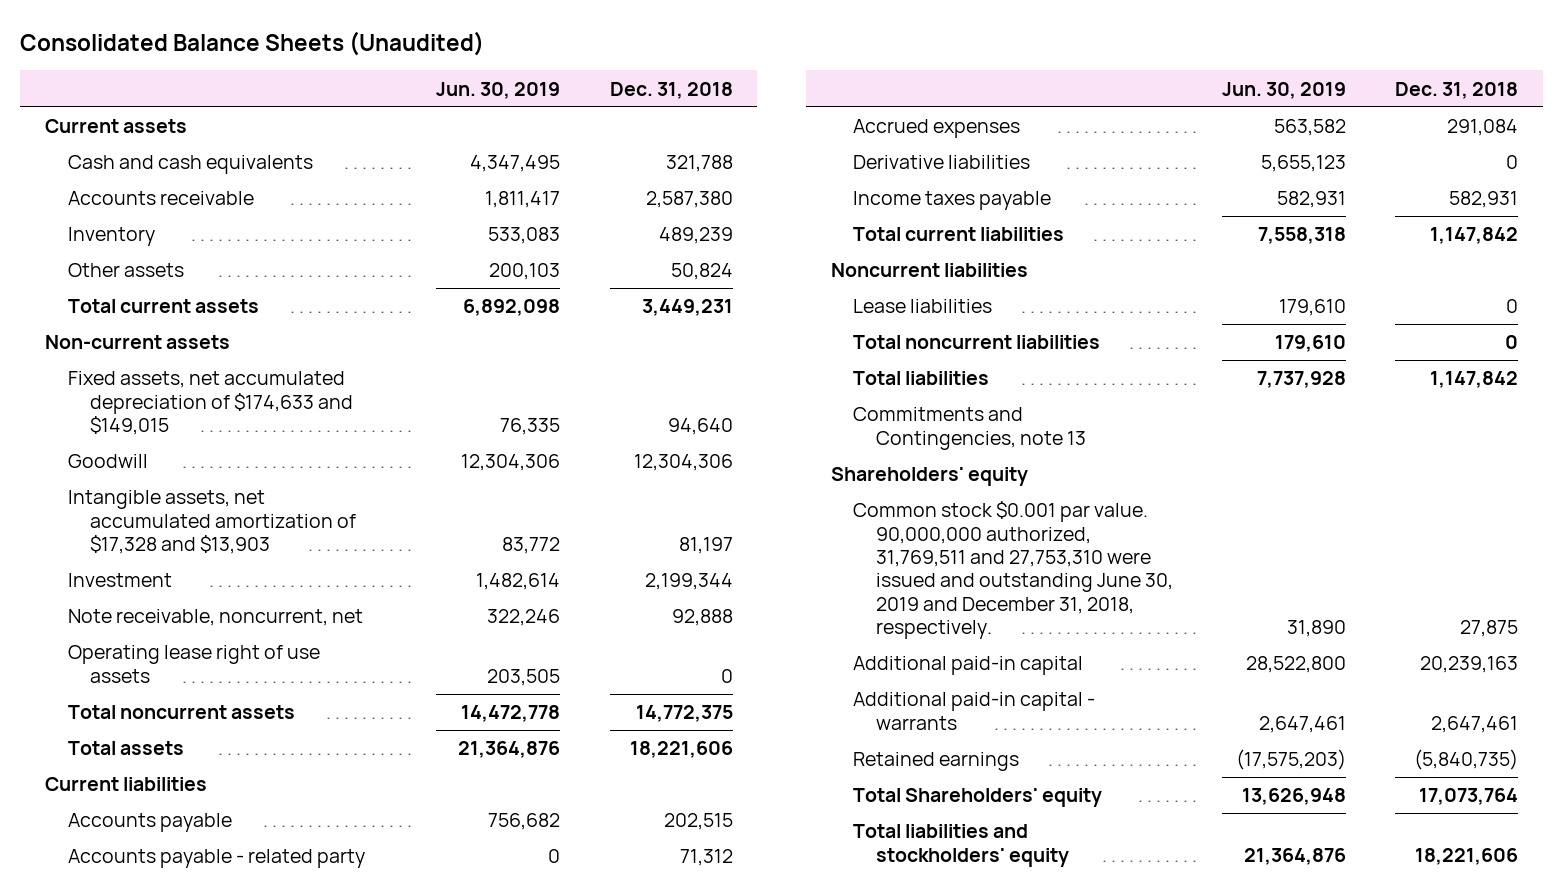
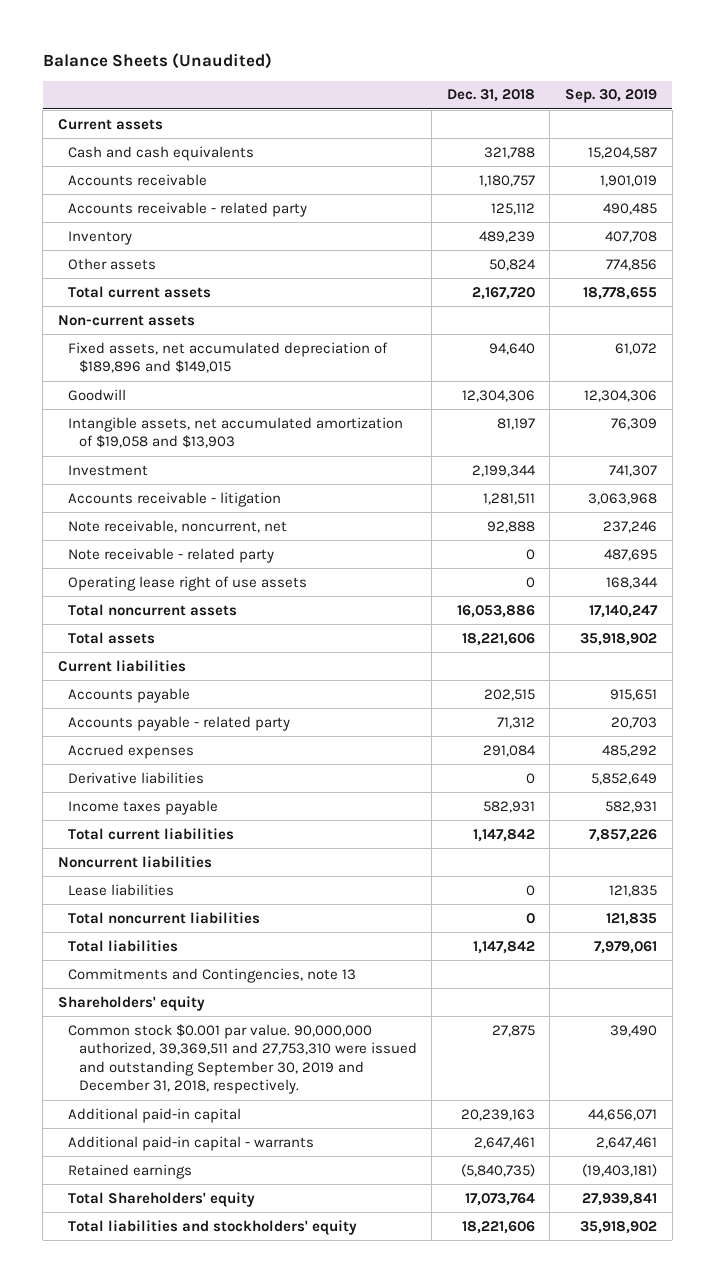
[20,30,485,56] Consolidated Balance Sheets (Unaudited) -> [42,52,272,69] Balance Sheets (Unaudited)
[436,81,561,99] Jun. 30, 2019 -> none
none -> [565,89,658,104] Sep. 30, 2019
[645,191,733,209] 2,587,380 -> [478,174,535,187] 1,180,757
none -> [68,201,308,217] Accounts receivable - related party
[641,299,733,317] 3,449,231 -> [471,286,535,300] 2,167,720
[67,371,354,436] Fixed assets, net accumulated depreciation of $174,633 and $149,015 -> [68,341,389,374] Fixed assets, net accumulated depreciation of $189,896 and $149,015
[67,490,357,555] Intangible assets, net accumulated amortization of $17,328 and $13,903 -> [68,416,404,449] Intangible assets, net accumulated amortization of $19,058 and $13,903
none -> [68,491,282,507] Accounts receivable - litigation
none -> [68,547,275,563] Note receivable - related party
[635,705,733,723] 14,772,375 -> [456,604,535,618] 16,053,886
[853,501,1173,640] Common stock $0.001 par value. 90,000,000 authorized, 31,769,511 and 27,753,310 were issued and outstanding June 30, 2019 and December 31, 2018, respectively. -> [68,1023,417,1095] Common stock $0.001 par value. 90,000,000 authorized, 39,369,511 and 27,753,310 were issued and outstanding September 30, 2019 and December 31, 2018, respectively.

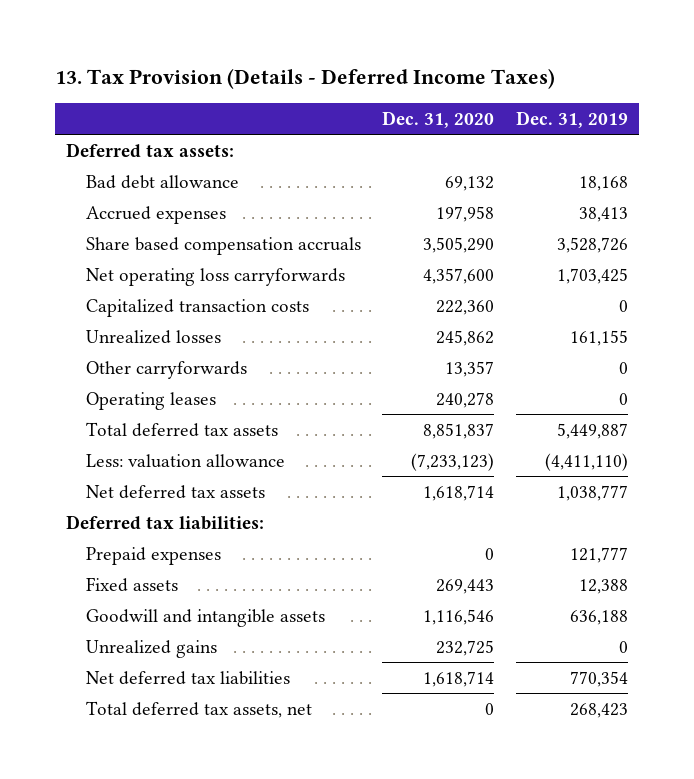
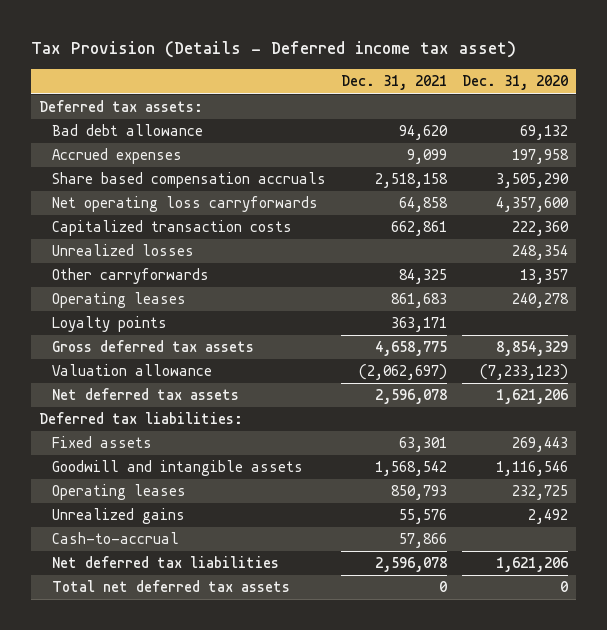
[54,68,555,90] 13. Tax Provision (Details - Deferred Income Taxes) -> [31,41,517,59] Tax Provision (Details - Deferred income tax asset)
[516,110,629,128] Dec. 31, 2019 -> none
none -> [341,75,448,91] Dec. 31, 2021
[436,329,495,346] 245,862 -> [512,245,569,261] 248,354
none -> [52,316,168,333] Loyalty points
[85,421,278,437] Total deferred tax assets -> [52,340,255,353] Gross deferred tax assets
[423,422,495,439] 8,851,837 -> [496,341,569,357] 8,854,329
[85,453,285,468] Less: valuation allowance -> [52,364,213,377] Valuation allowance
[423,484,495,501] 1,618,714 -> [496,389,569,405] 1,621,206
[85,546,221,565] Prepaid expenses -> none
none -> [52,484,187,501] Operating leases
[436,639,495,656] 232,725 -> [528,509,569,525] 2,492
none -> [52,532,180,545] Cash-to-accrual
[423,670,495,687] 1,618,714 -> [496,557,569,573] 1,621,206
[85,700,312,718] Total deferred tax assets, net -> [52,580,291,593] Total net deferred tax assets

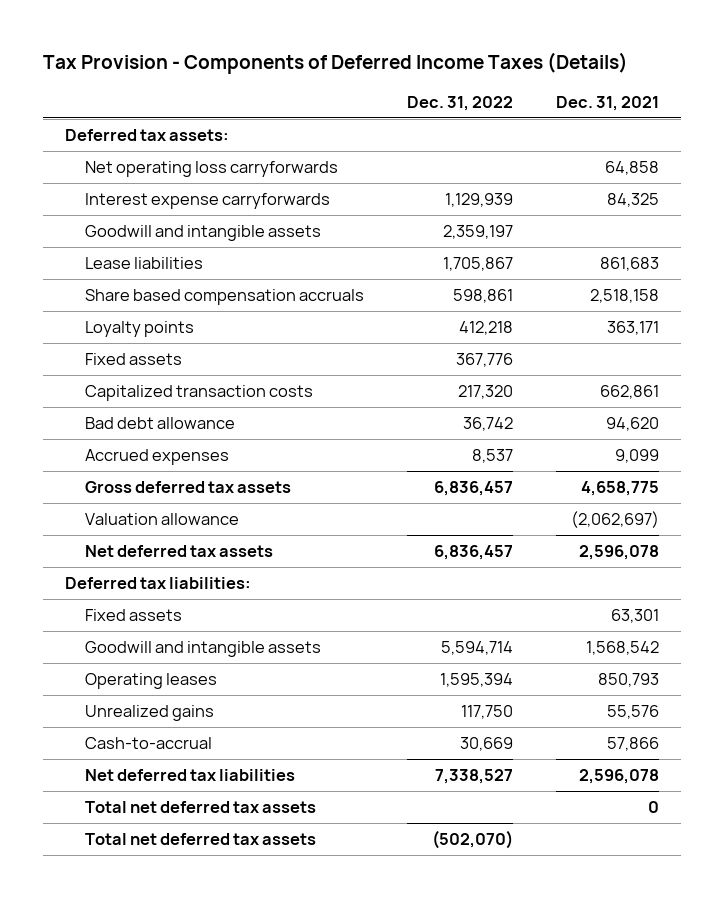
[31,41,517,59] Tax Provision (Details - Deferred income tax asset) -> [43,52,629,75] Tax Provision - Components of Deferred Income Taxes (Details)
[462,75,569,91] Dec. 31, 2020 -> none
none -> [407,96,514,112] Dec. 31, 2022
[52,244,195,257] Unrealized losses -> none
[52,268,210,285] Other carryforwards -> [84,193,330,210] Interest expense carryforwards
none -> [84,225,321,242] Goodwill and intangible assets
[52,292,187,309] Operating leases -> [84,257,203,270] Lease liabilities
[52,172,327,189] Share based compensation accruals -> [84,289,364,306] Share based compensation accruals
none -> [84,353,182,366] Fixed assets
[52,220,293,237] Capitalized transaction costs -> [84,385,313,402] Capitalized transaction costs
[52,124,204,137] Bad debt allowance -> [84,417,235,430] Bad debt allowance
[52,148,183,165] Accrued expenses -> [84,449,229,466] Accrued expenses
none -> [84,833,316,846] Total net deferred tax assets

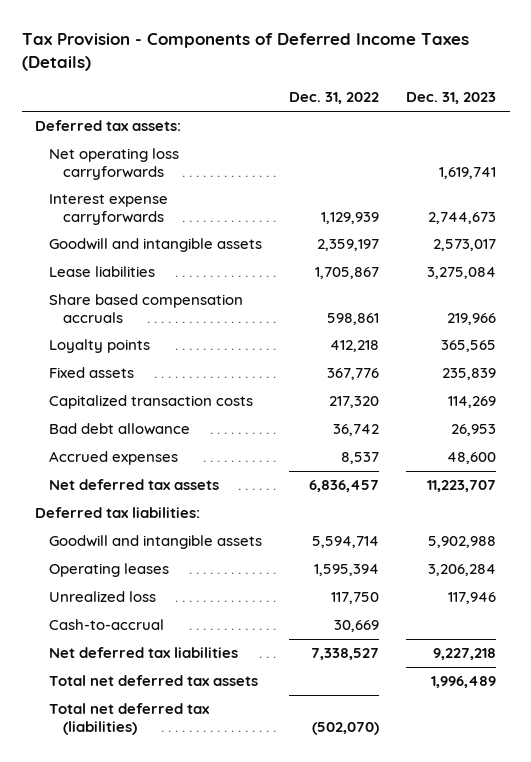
[556,96,660,112] Dec. 31, 2021 -> none
none -> [406,92,497,105] Dec. 31, 2023
[84,481,291,494] Gross deferred tax assets -> none
[84,513,239,526] Valuation allowance -> none
[84,609,182,622] Fixed assets -> none
[84,705,214,722] Unrealized gains -> [49,591,157,603] Unrealized loss
[84,833,316,846] Total net deferred tax assets -> [49,703,211,735] Total net deferred tax (liabilities)

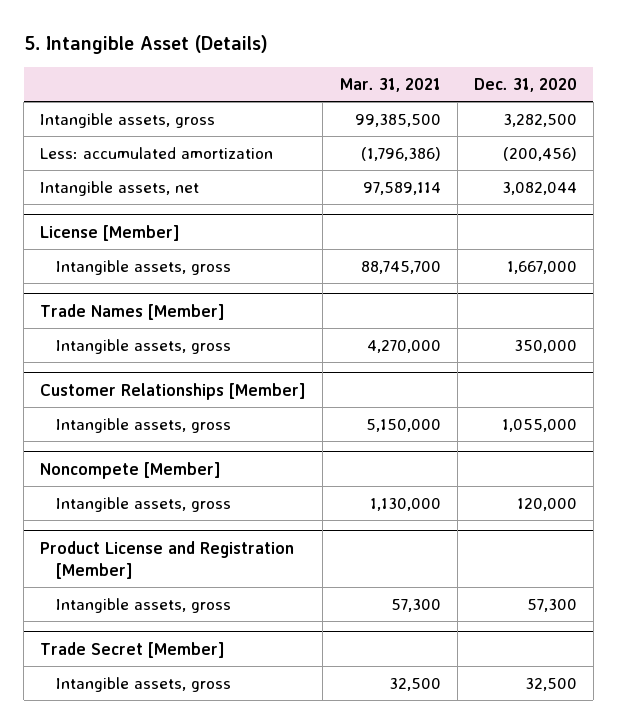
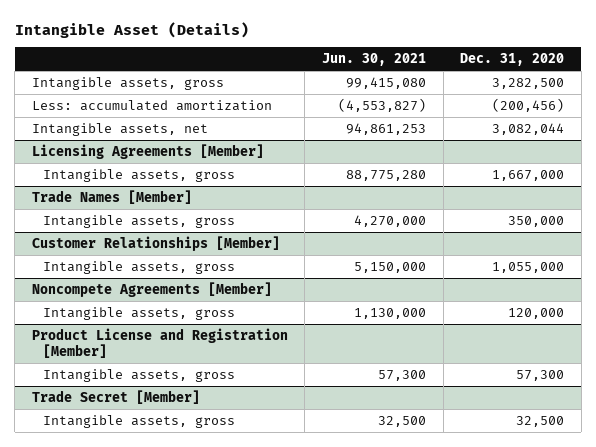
[23,35,268,55] 5. Intangible Asset (Details) -> [14,21,249,38] Intangible Asset (Details)
[339,77,441,92] Mar. 31, 2021 -> none
none -> [321,53,426,67] Jun. 30, 2021
[40,224,181,241] License [Member] -> none
none -> [31,143,264,159] Licensing Agreements [Member]
[40,461,222,479] Noncompete [Member] -> [31,281,272,297] Noncompete Agreements [Member]

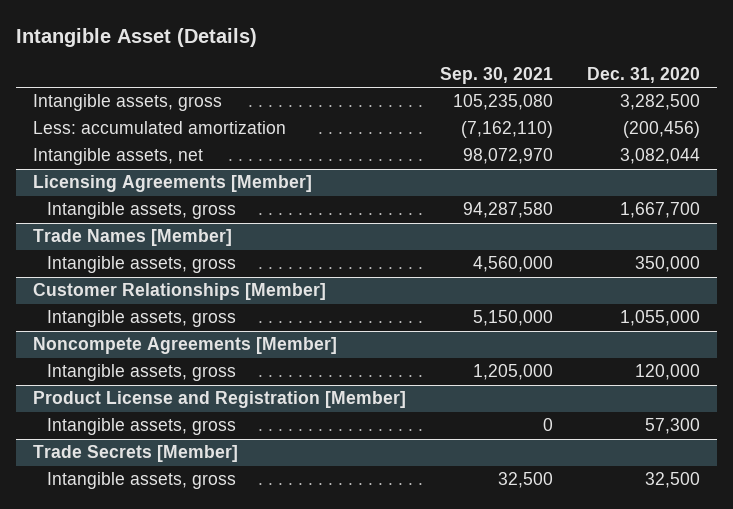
[321,53,426,67] Jun. 30, 2021 -> none
none -> [439,66,553,84] Sep. 30, 2021
[492,169,565,181] 1,667,000 -> [619,202,700,219] 1,667,700
[31,389,200,404] Trade Secret [Member] -> [33,445,239,463] Trade Secrets [Member]

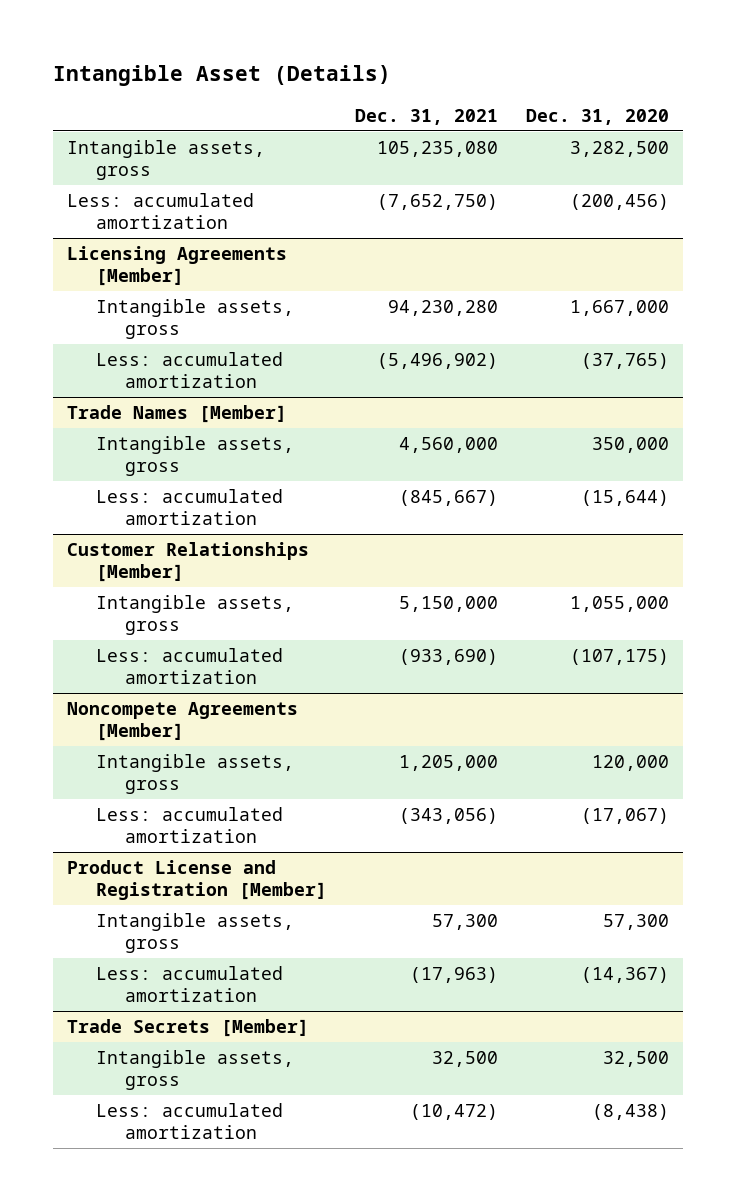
[439,66,553,84] Sep. 30, 2021 -> none
none -> [355,108,499,125] Dec. 31, 2021
[33,148,204,166] Intangible assets, net -> none
[619,202,700,219] 1,667,700 -> [570,300,670,317] 1,667,000
none -> [96,352,284,388] Less: accumulated amortization
none -> [96,489,284,525] Less: accumulated amortization
none -> [96,648,284,684] Less: accumulated amortization
none -> [96,807,284,843] Less: accumulated amortization
none -> [96,966,284,1002] Less: accumulated amortization
none -> [96,1103,284,1139] Less: accumulated amortization

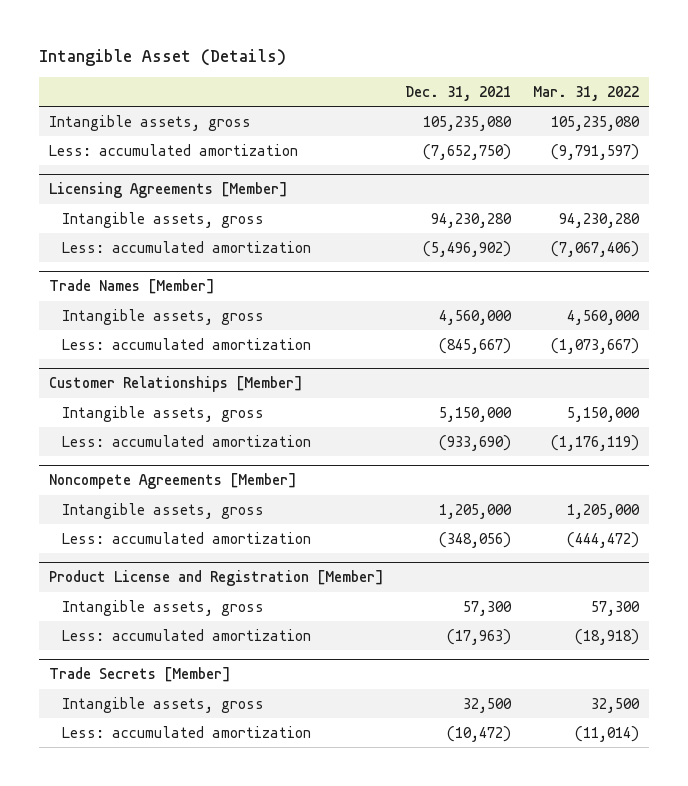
[526,108,670,125] Dec. 31, 2020 -> none
none -> [532,85,639,101] Mar. 31, 2022
[399,808,499,825] (343,056) -> [439,531,512,548] (348,056)

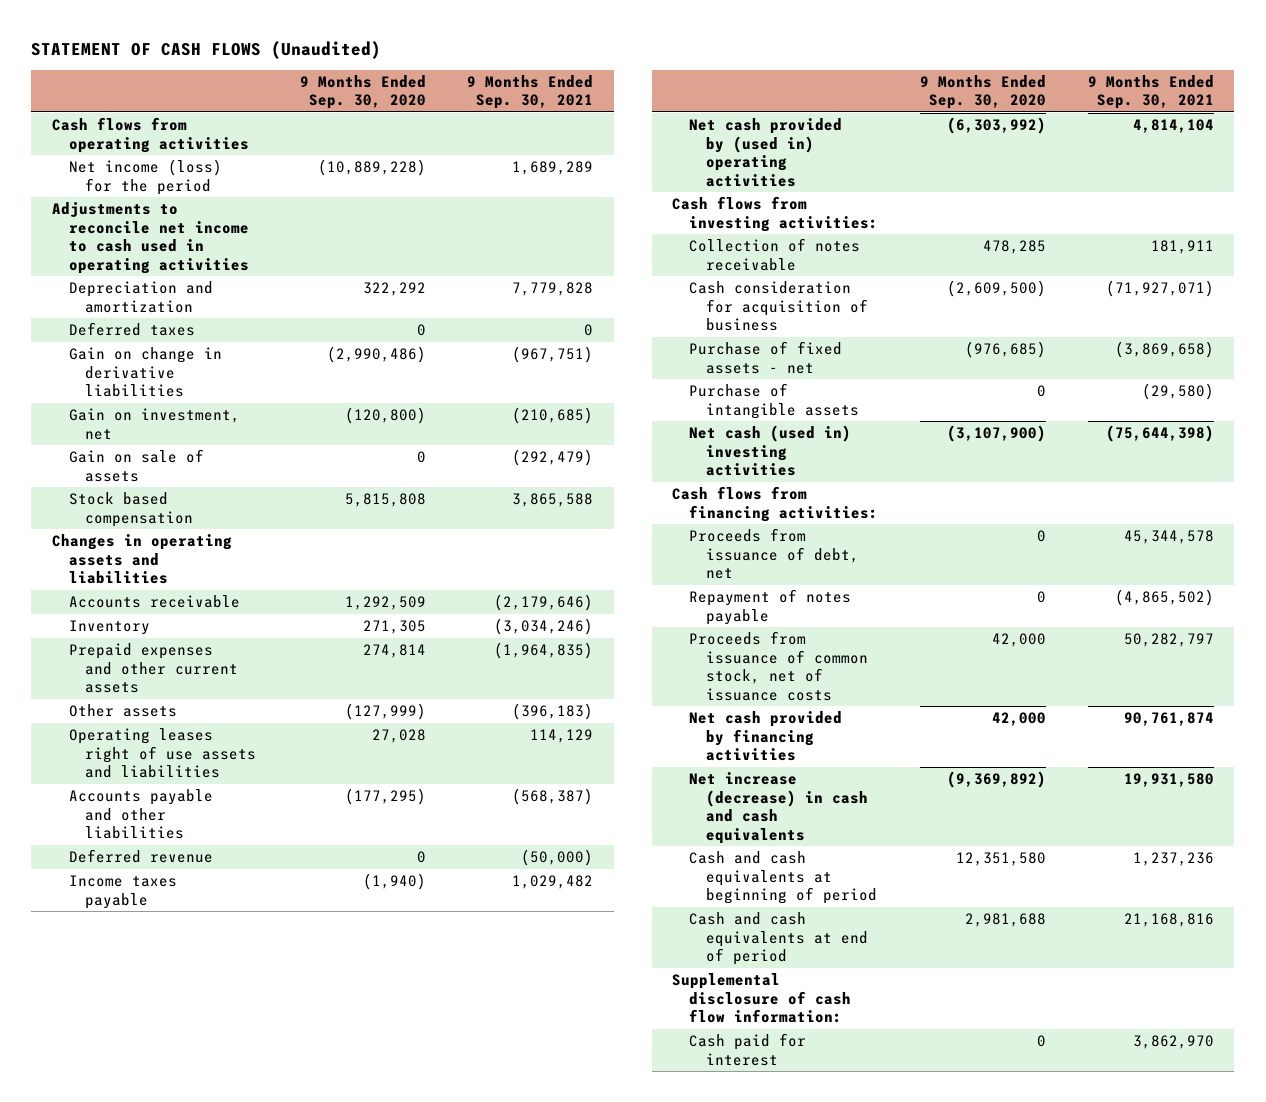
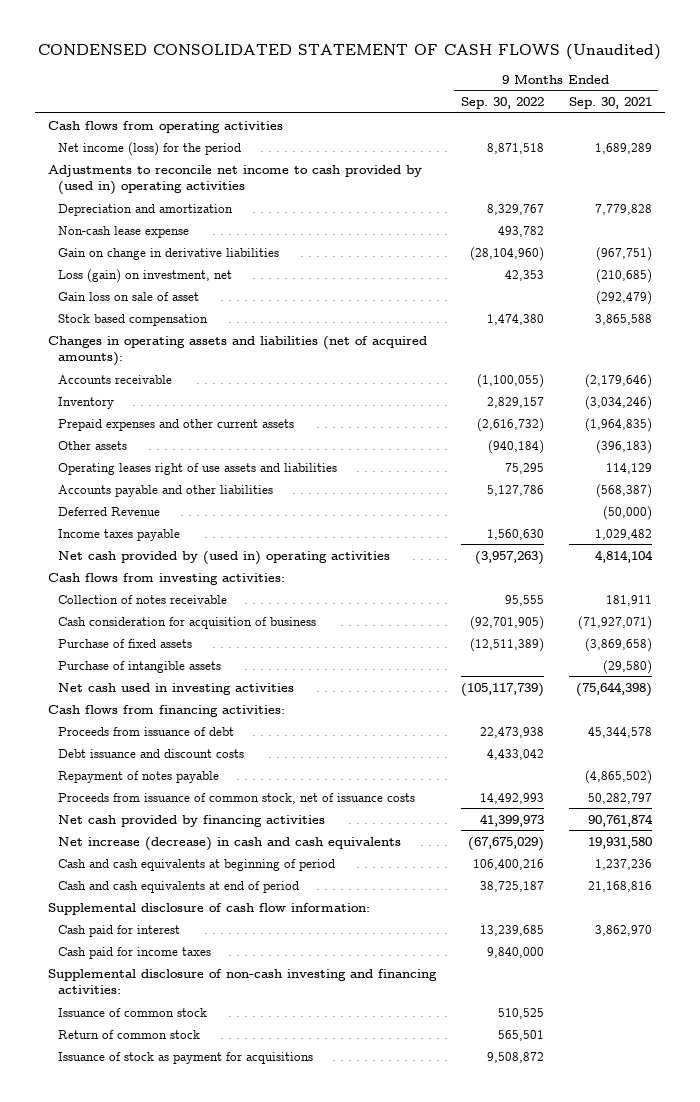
[31,40,382,59] STATEMENT OF CASH FLOWS (Unaudited) -> [37,44,661,61] CONDENSED CONSOLIDATED STATEMENT OF CASH FLOWS (Unaudited)
[299,74,426,110] 9 Months Ended Sep. 30, 2020 -> none
none -> [460,97,544,110] Sep. 30, 2022
[52,202,249,274] Adjustments to reconcile net income to cash used in operating activities -> [47,164,422,196] Adjustments to reconcile net income to cash provided by (used in) operating activities
[68,322,195,337] Deferred taxes -> none
none -> [58,225,190,238] Non-cash lease expense
[68,408,240,440] Gain on investment, net -> [58,268,233,283] Loss (gain) on investment, net
[68,449,204,482] Gain on sale of assets -> [58,291,200,301] Gain loss on sale of asset
[52,534,233,585] Changes in operating assets and liabilities -> [47,335,427,367] Changes in operating assets and liabilities (net of acquired amounts):
[68,849,213,864] Deferred revenue -> [58,506,161,516] Deferred Revenue
[689,341,843,374] Purchase of fixed assets - net -> [58,638,193,648] Purchase of fixed assets
[689,425,852,477] Net cash (used in) investing activities -> [58,682,295,695] Net cash used in investing activities
[689,528,859,580] Proceeds from issuance of debt, net -> [58,726,235,736] Proceeds from issuance of debt
none -> [58,748,245,758] Debt issuance and discount costs
none -> [58,946,212,959] Cash paid for income taxes
none -> [47,968,437,995] Supplemental disclosure of non-cash investing and financing activities:
none -> [58,1007,208,1017] Issuance of common stock
none -> [58,1029,201,1039] Return of common stock
none -> [58,1051,314,1064] Issuance of stock as payment for acquisitions

